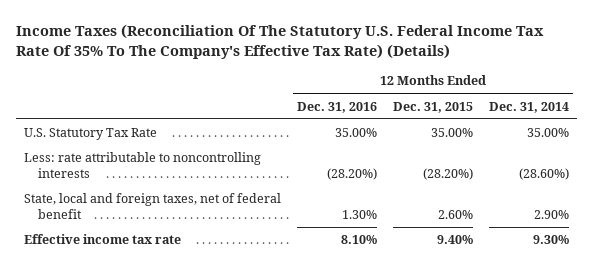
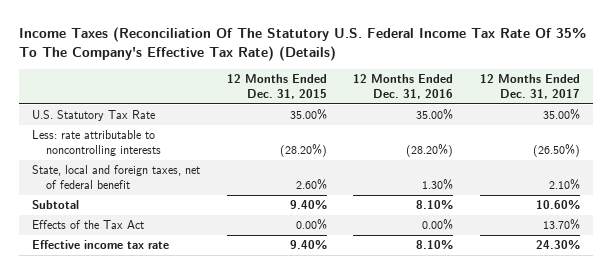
[488,101,569,113] Dec. 31, 2014 -> none
none -> [480,74,581,99] 12 Months Ended Dec. 31, 2017
none -> [32,200,80,210] Subtotal
none -> [32,220,145,230] Effects of the Tax Act

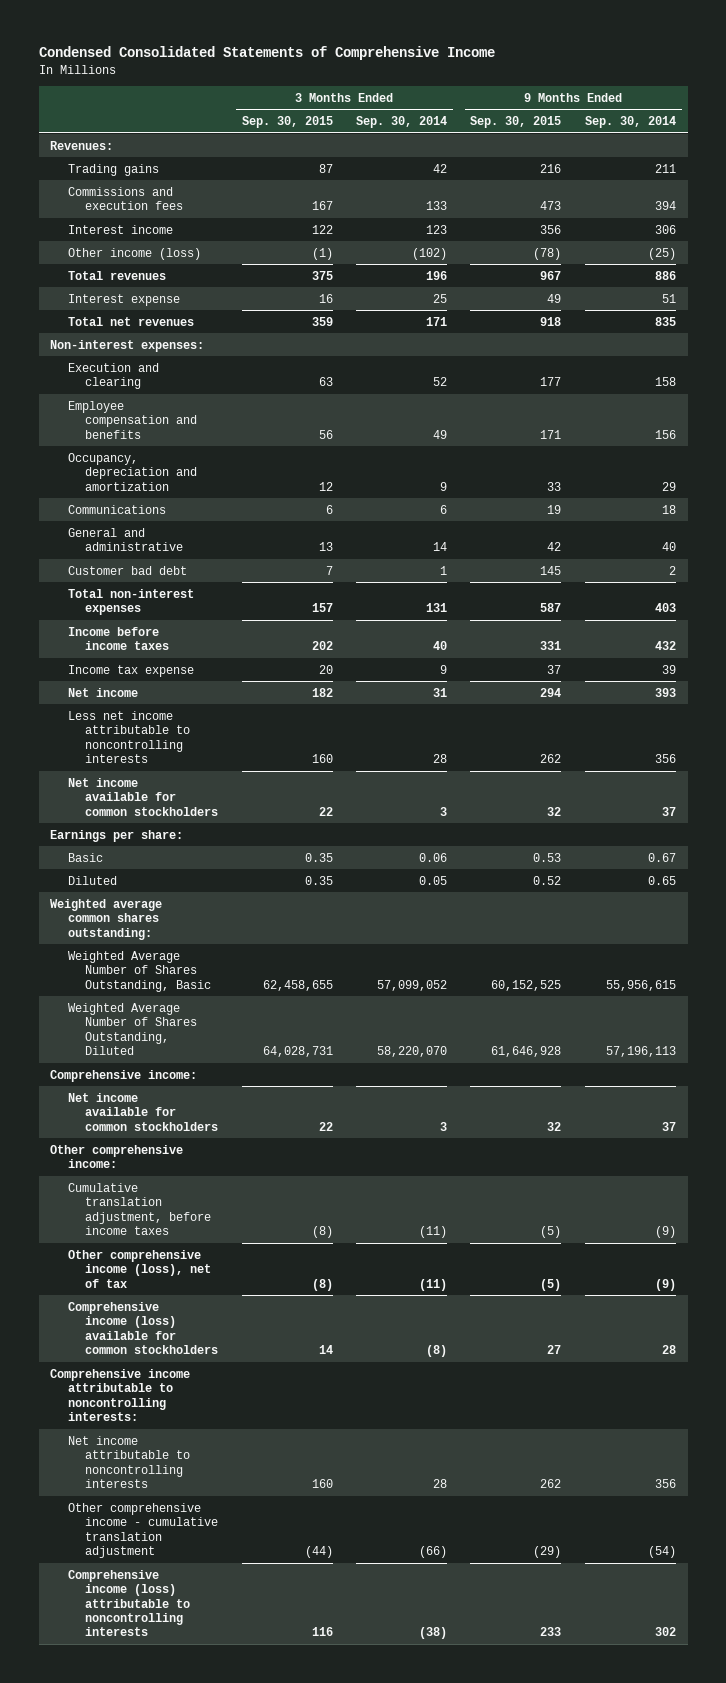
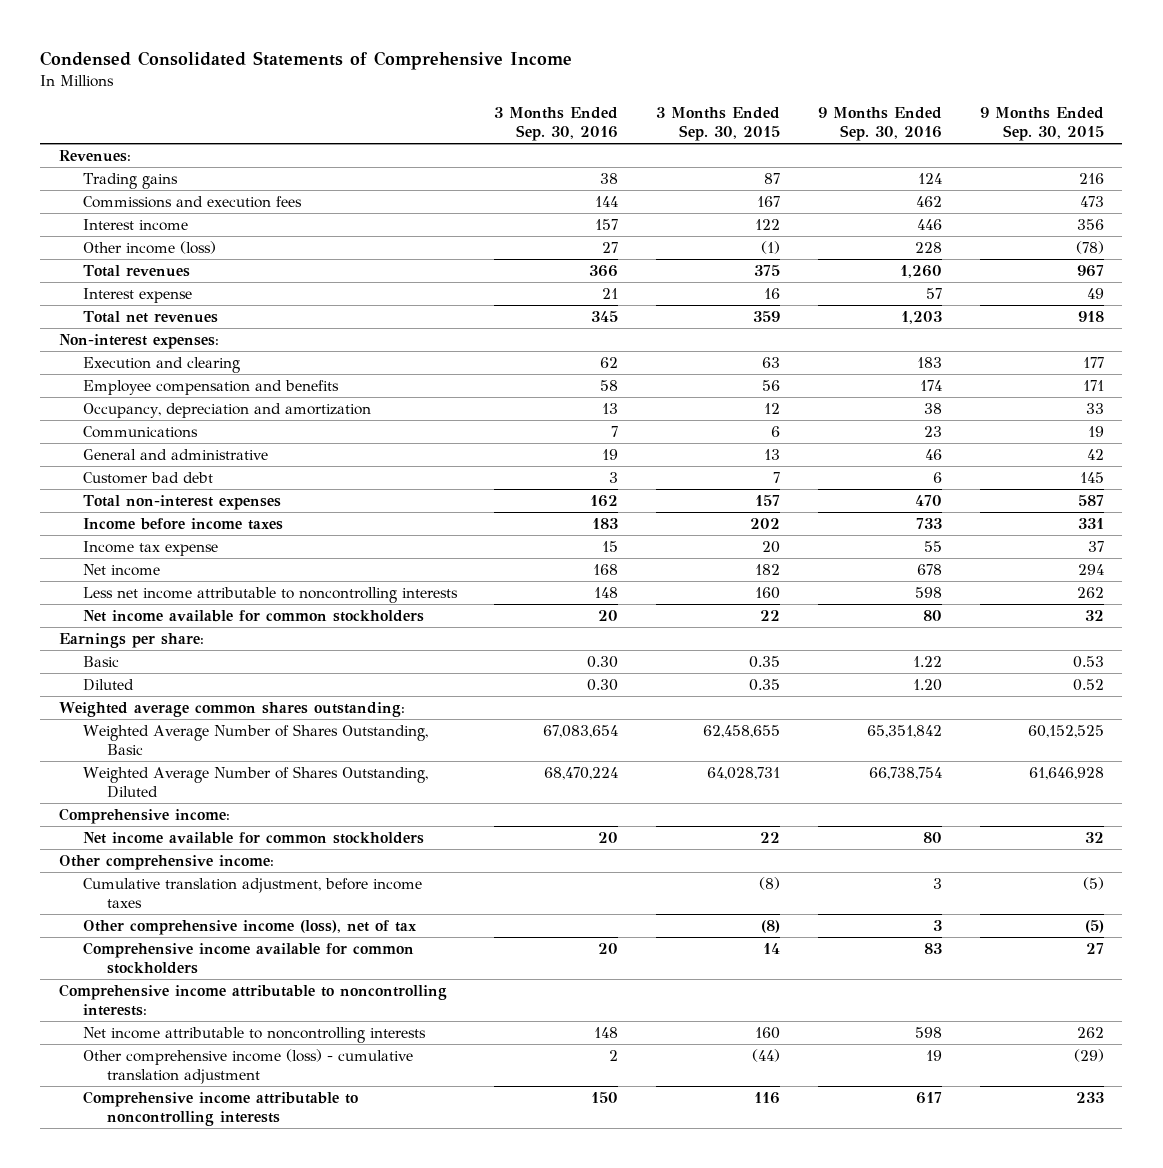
[356,115,448,128] Sep. 30, 2014 -> none
[584,115,676,128] Sep. 30, 2014 -> none
none -> [494,107,619,142] 3 Months Ended Sep. 30, 2016
none -> [817,107,942,142] 9 Months Ended Sep. 30, 2016
[67,1301,219,1355] Comprehensive income (loss) available for common stockholders -> [82,941,414,974] Comprehensive income available for common stockholders
[67,1502,219,1559] Other comprehensive income - cumulative translation adjustment -> [82,1048,413,1084] Other comprehensive income (loss) - cumulative translation adjustment
[67,1569,191,1637] Comprehensive income (loss) attributable to noncontrolling interests -> [82,1090,358,1126] Comprehensive income attributable to noncontrolling interests

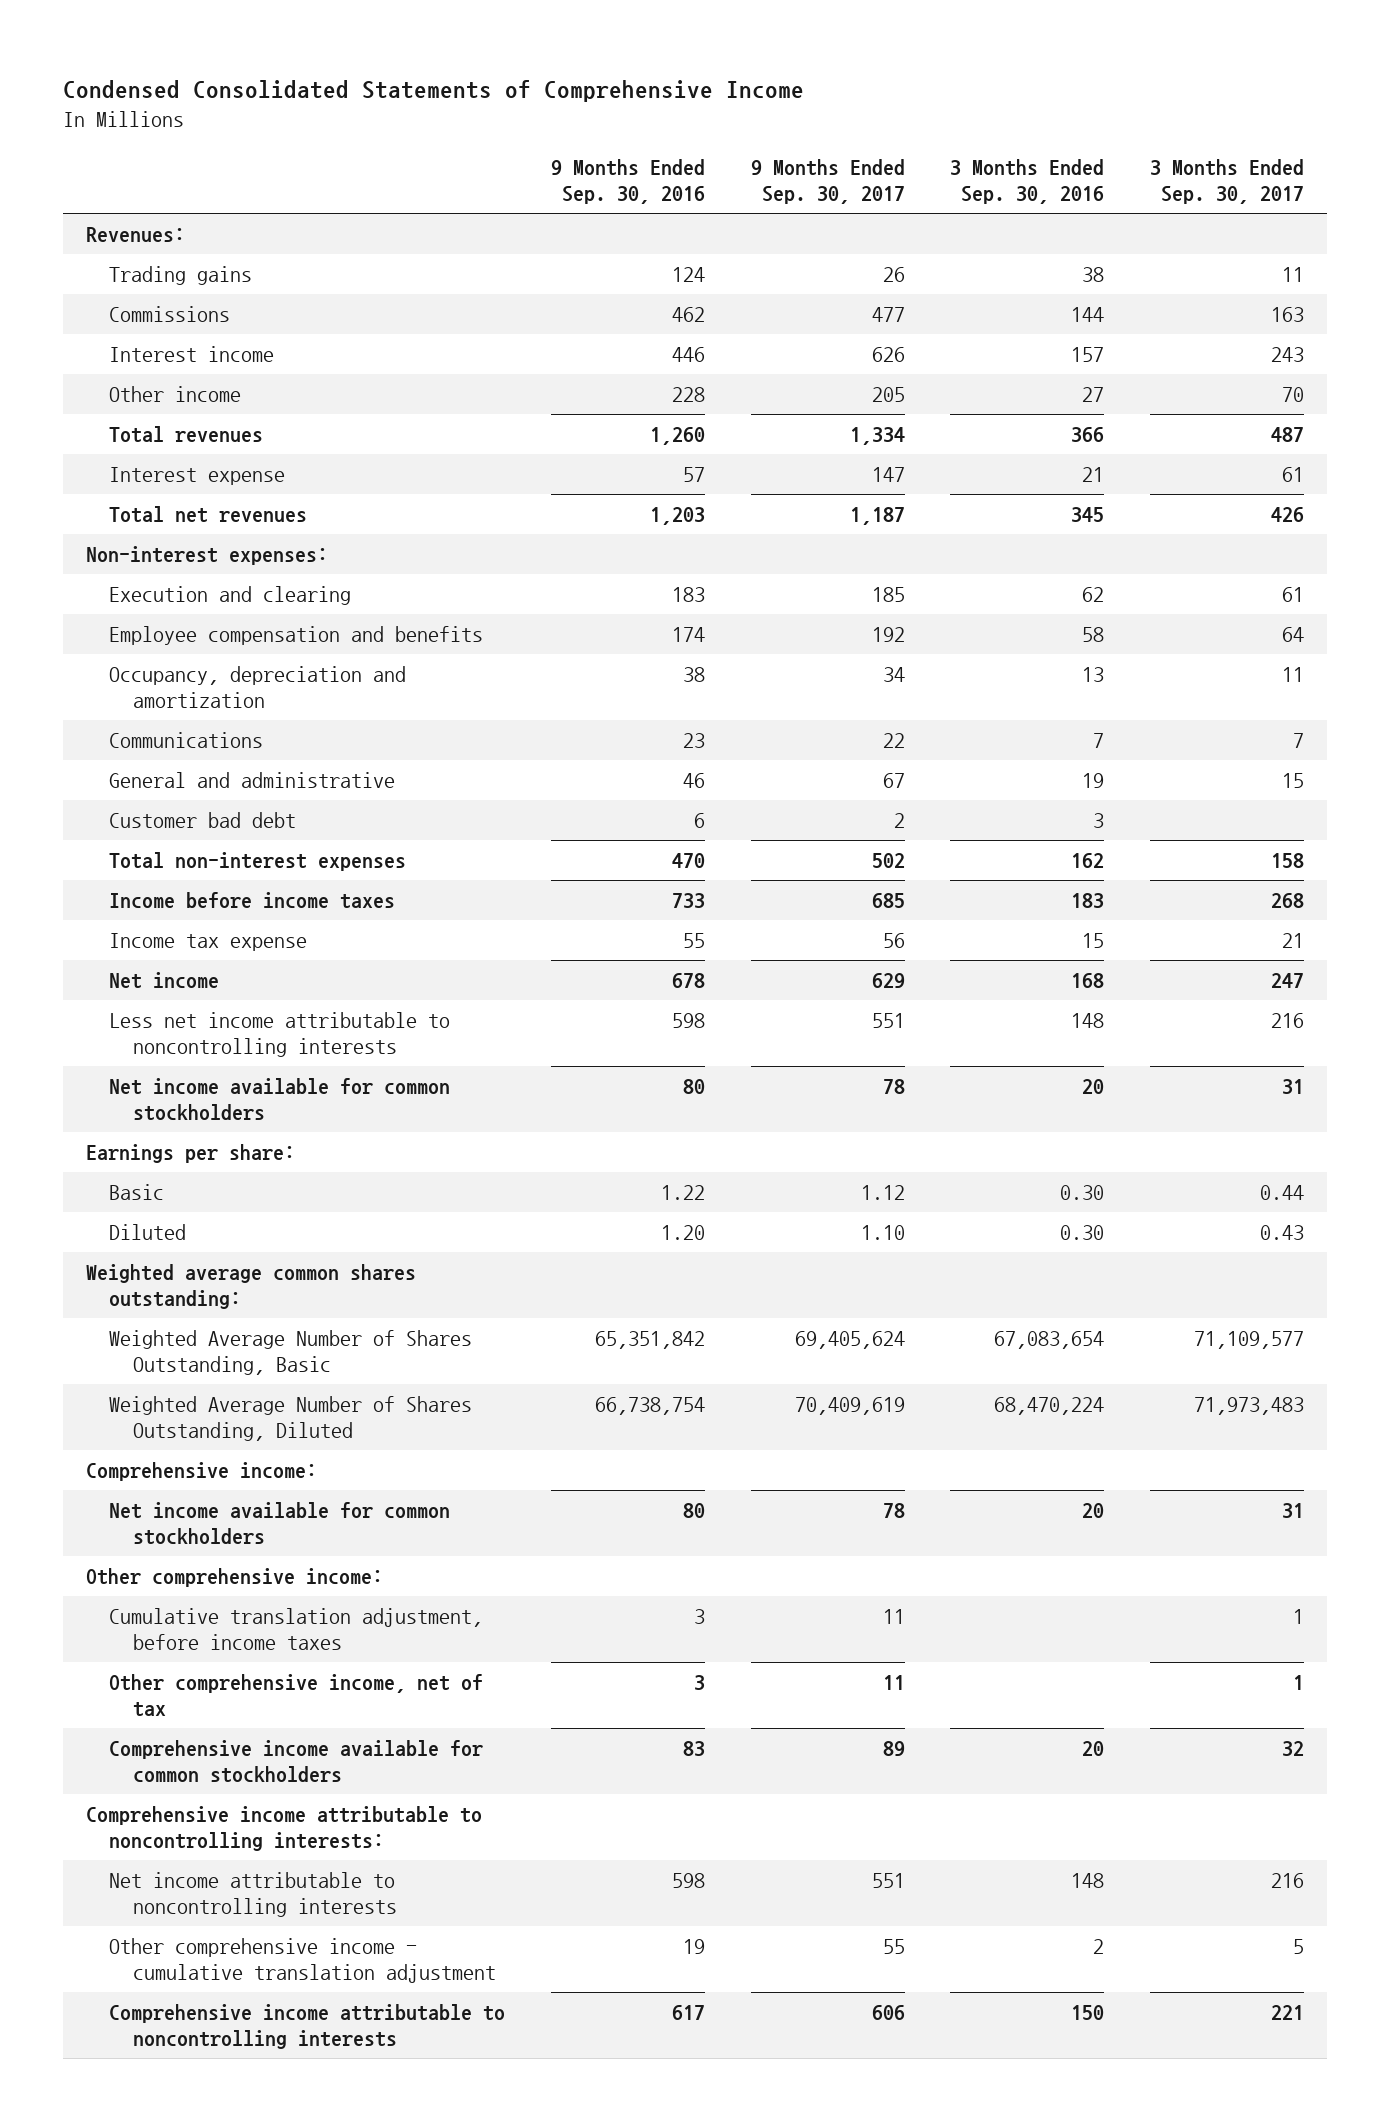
[656,107,781,142] 3 Months Ended Sep. 30, 2015 -> none
[979,107,1104,142] 9 Months Ended Sep. 30, 2015 -> none
none -> [750,158,905,204] 9 Months Ended Sep. 30, 2017
none -> [1149,158,1304,204] 3 Months Ended Sep. 30, 2017
[82,195,302,208] Commissions and execution fees -> [109,305,231,322] Commissions
[82,240,216,254] Other income (loss) -> [109,385,242,402] Other income
[82,919,417,935] Other comprehensive income (loss), net of tax -> [109,1673,484,1717] Other comprehensive income, net of tax
[82,1048,413,1084] Other comprehensive income (loss) - cumulative translation adjustment -> [109,1937,496,1983] Other comprehensive income - cumulative translation adjustment

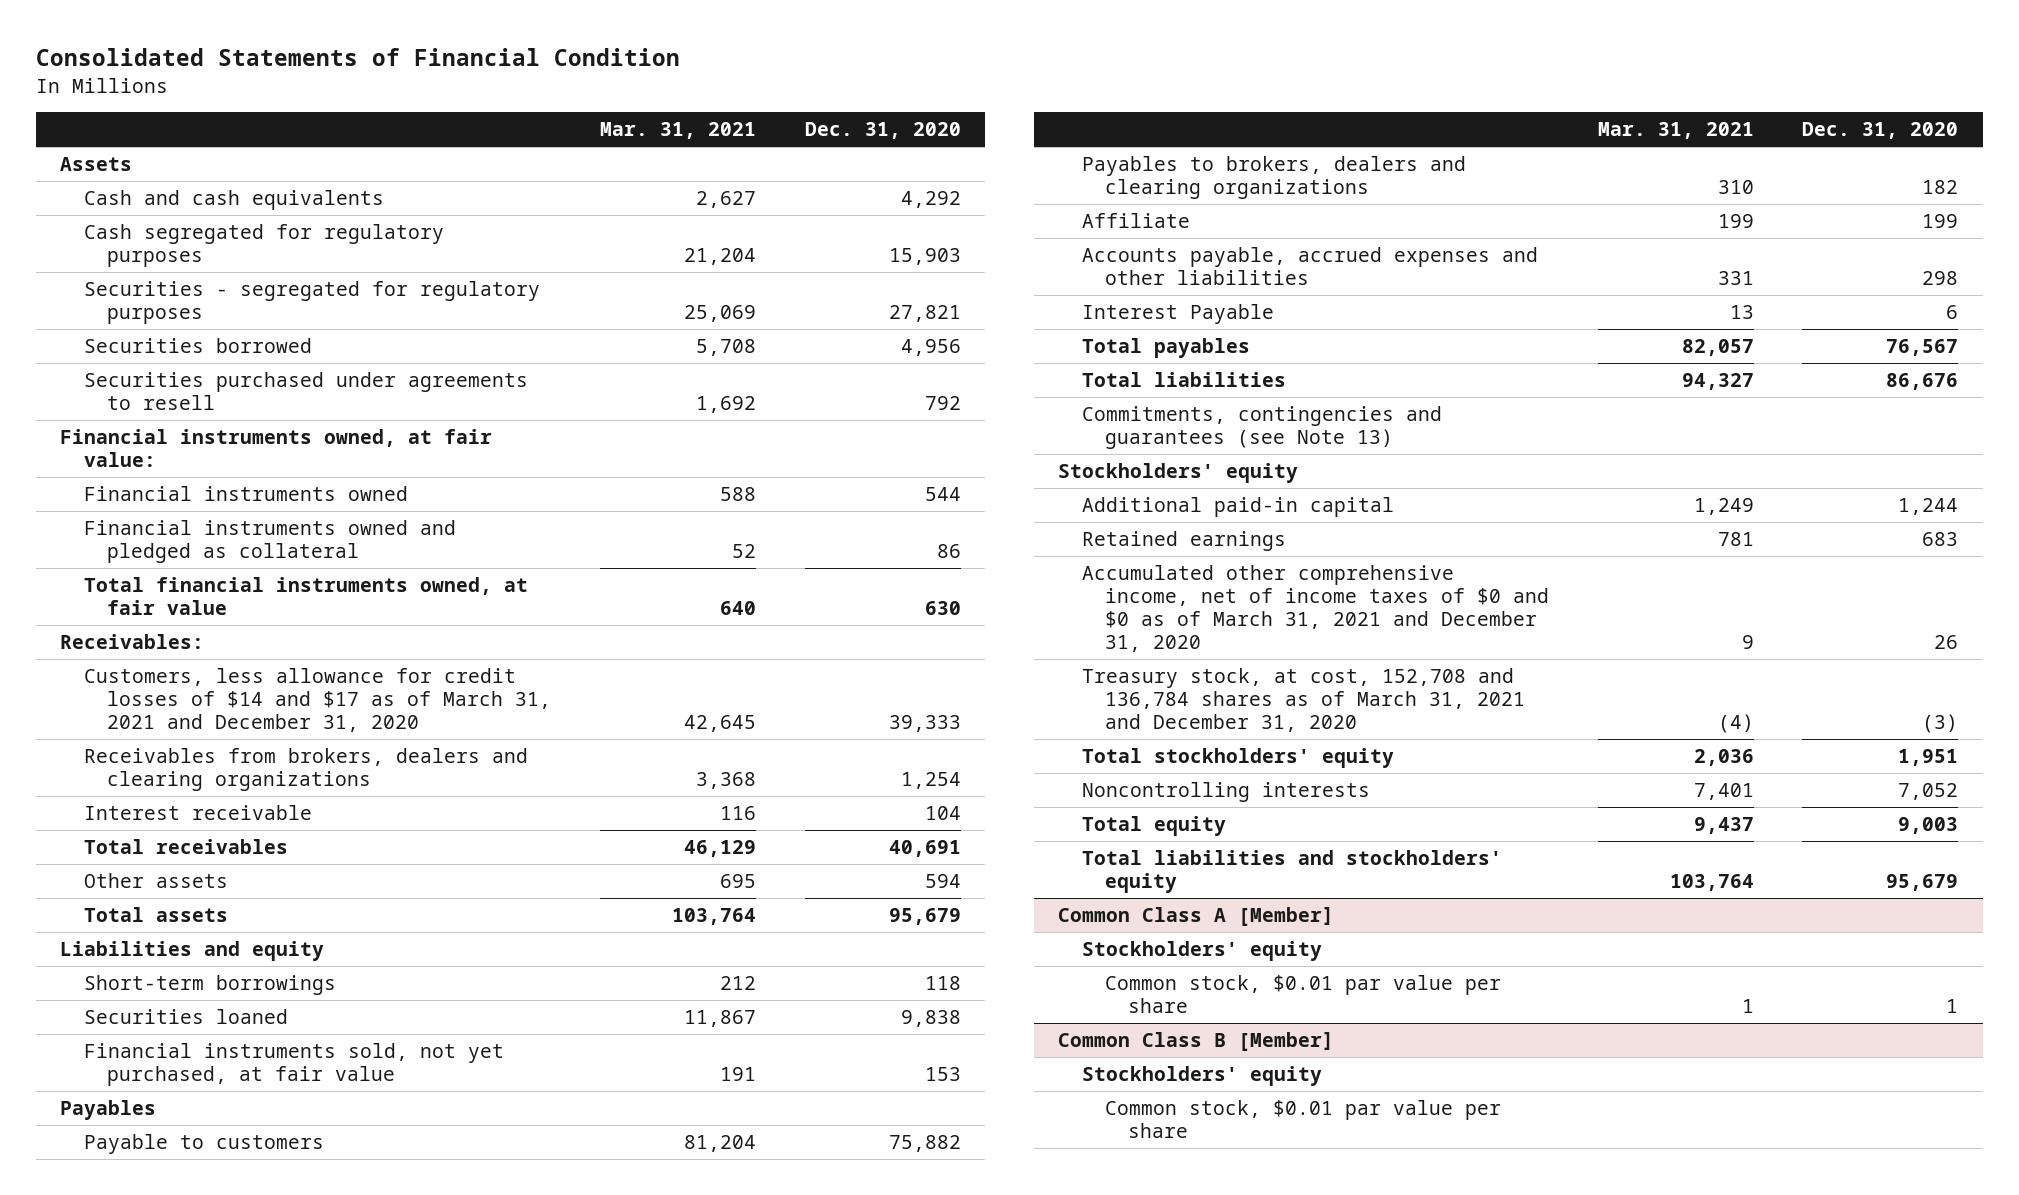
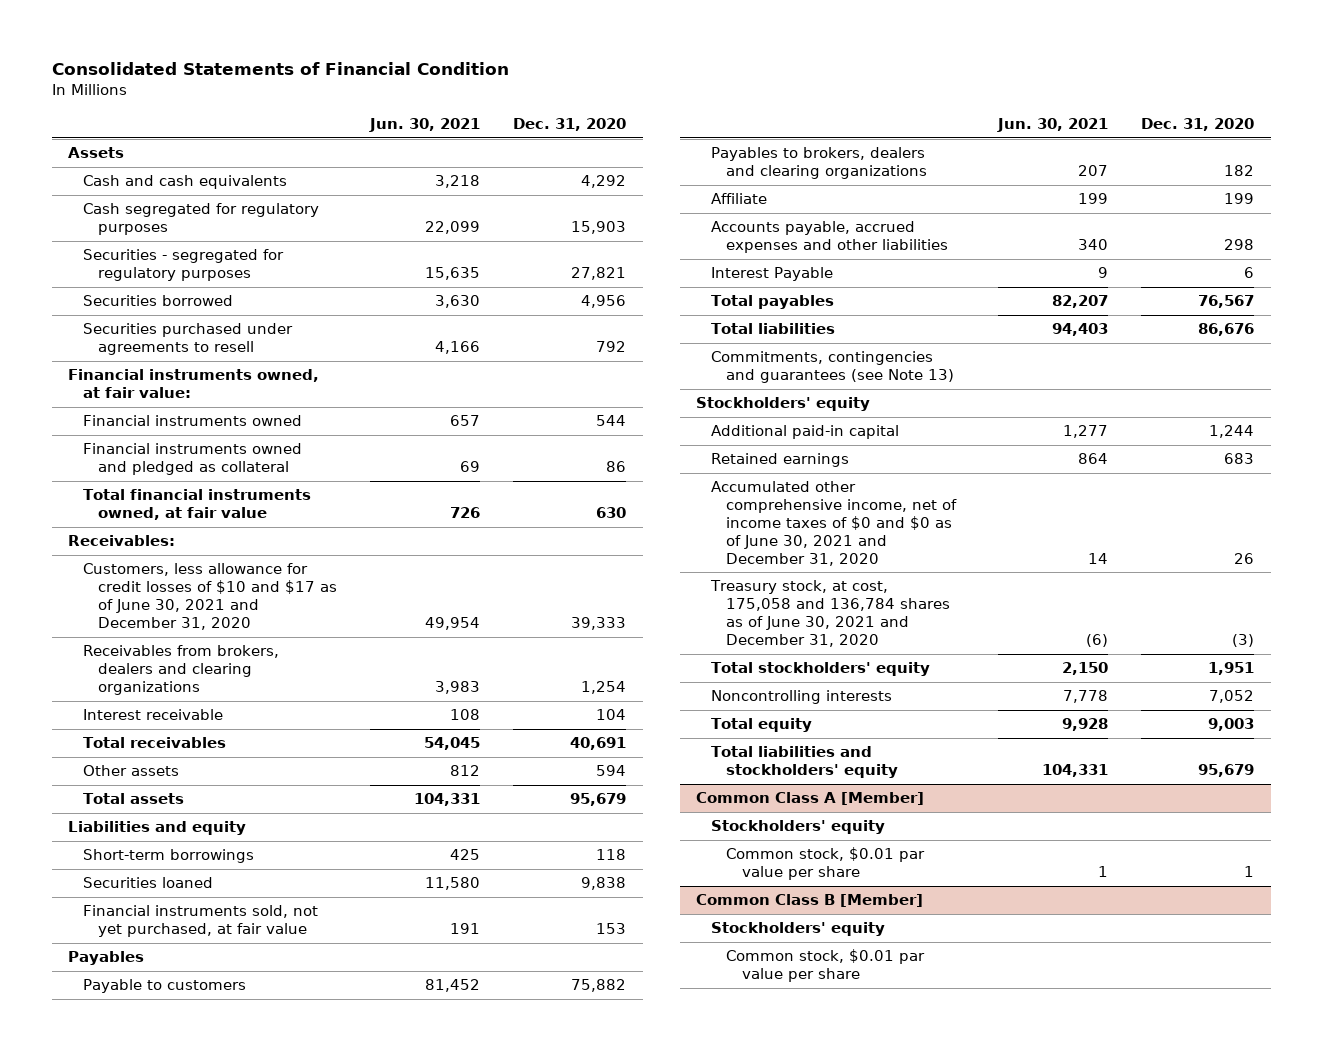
[599,122,756,140] Mar. 31, 2021 -> none
none -> [369,117,481,132] Jun. 30, 2021
[83,668,552,733] Customers, less allowance for credit losses of $14 and $17 as of March 31, 2021 and December 31, 2020 -> [83,563,338,630] Customers, less allowance for credit losses of $10 and $17 as of June 30, 2021 and December 31, 2020
[1081,565,1549,653] Accumulated other comprehensive income, net of income taxes of $0 and $0 as of March 31, 2021 and December 31, 2020 -> [711,481,958,566] Accumulated other comprehensive income, net of income taxes of $0 and $0 as of June 30, 2021 and December 31, 2020
[1081,668,1525,733] Treasury stock, at cost, 152,708 and 136,784 shares as of March 31, 2021 and December 31, 2020 -> [710,580,951,647] Treasury stock, at cost, 175,058 and 136,784 shares as of June 30, 2021 and December 31, 2020

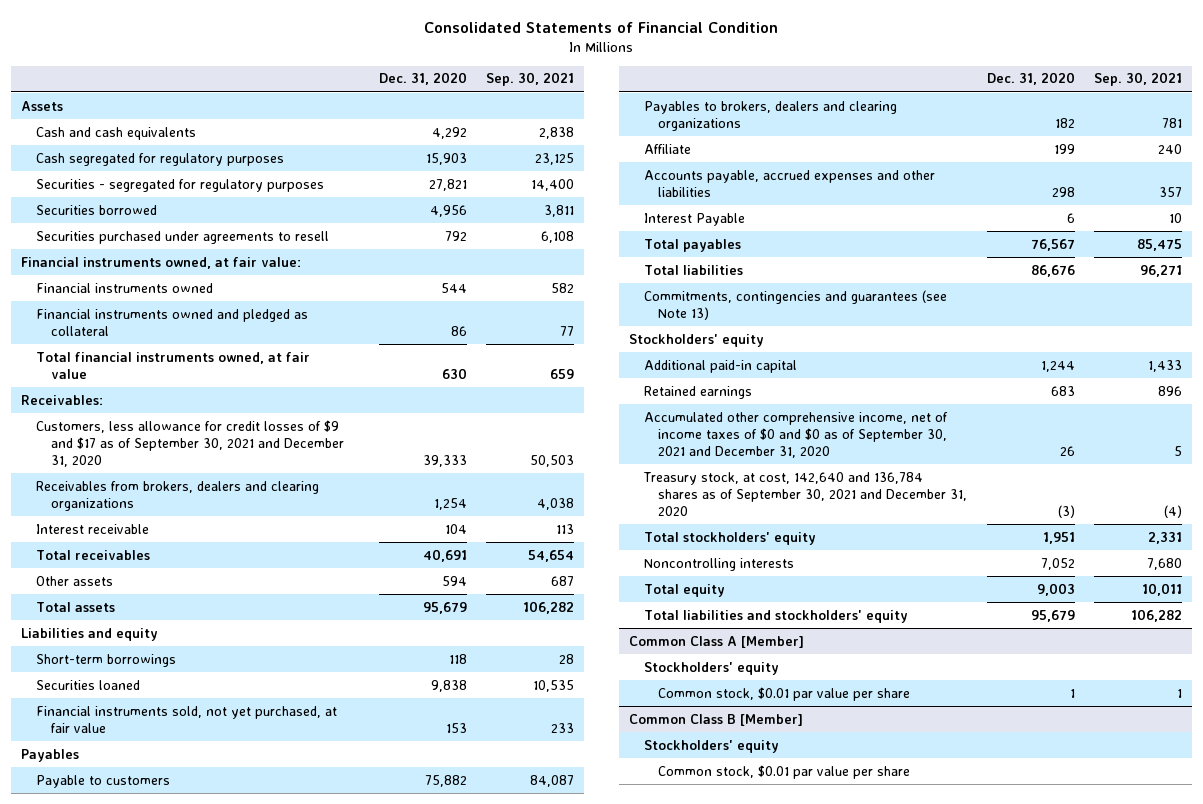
[369,117,481,132] Jun. 30, 2021 -> none
none -> [486,72,575,87] Sep. 30, 2021
[83,563,338,630] Customers, less allowance for credit losses of $10 and $17 as of June 30, 2021 and December 31, 2020 -> [35,419,344,467] Customers, less allowance for credit losses of $9 and $17 as of September 30, 2021 and December 31, 2020
[711,481,958,566] Accumulated other comprehensive income, net of income taxes of $0 and $0 as of June 30, 2021 and December 31, 2020 -> [643,411,948,458] Accumulated other comprehensive income, net of income taxes of $0 and $0 as of September 30, 2021 and December 31, 2020
[710,580,951,647] Treasury stock, at cost, 175,058 and 136,784 shares as of June 30, 2021 and December 31, 2020 -> [642,471,968,516] Treasury stock, at cost, 142,640 and 136,784 shares as of September 30, 2021 and December 31, 2020

